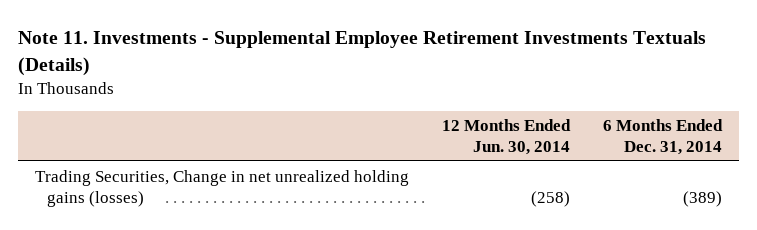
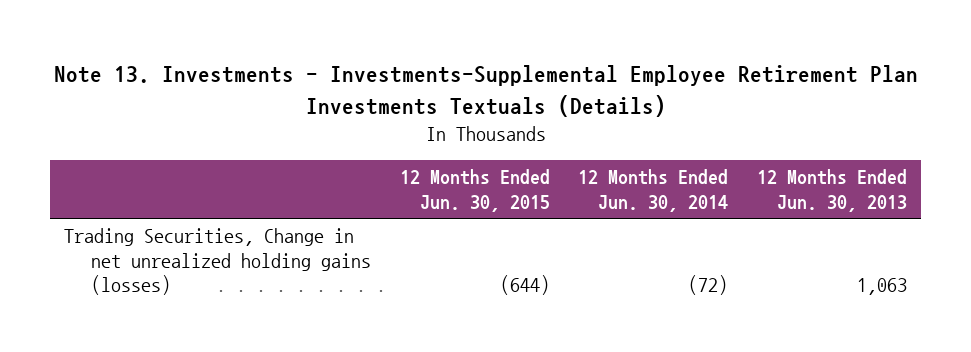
[17,31,706,76] Note 11. Investments - Supplemental Employee Retirement Investments Textuals (Details) -> [53,65,918,117] Note 13. Investments - Investments-Supplemental Employee Retirement Plan Investments Textuals (Details)
[603,118,724,155] 6 Months Ended Dec. 31, 2014 -> none
none -> [399,169,550,213] 12 Months Ended Jun. 30, 2015
none -> [756,169,907,213] 12 Months Ended Jun. 30, 2013
[530,191,570,208] (258) -> [688,275,729,296] (72)

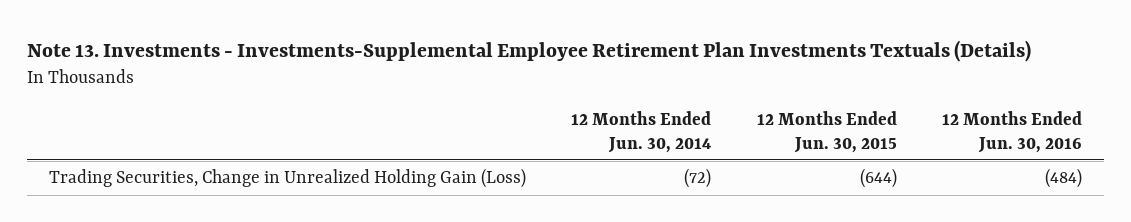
[756,169,907,213] 12 Months Ended Jun. 30, 2013 -> none
none -> [941,110,1082,153] 12 Months Ended Jun. 30, 2016
[64,228,372,296] Trading Securities, Change in net unrealized holding gains (losses) -> [49,168,527,189] Trading Securities, Change in Unrealized Holding Gain (Loss)

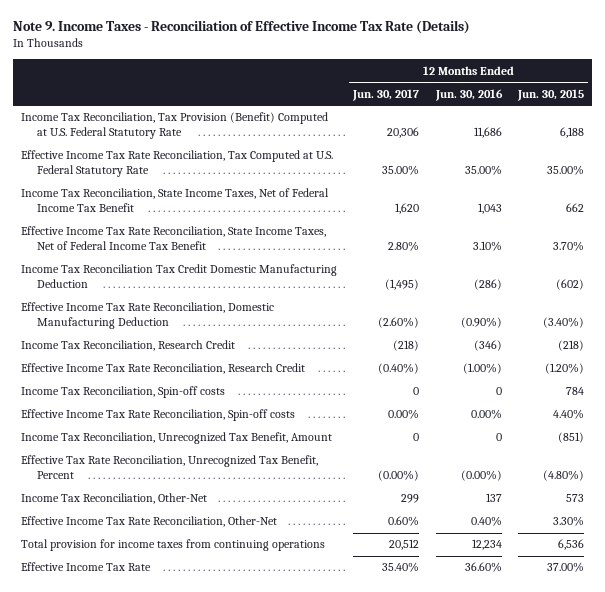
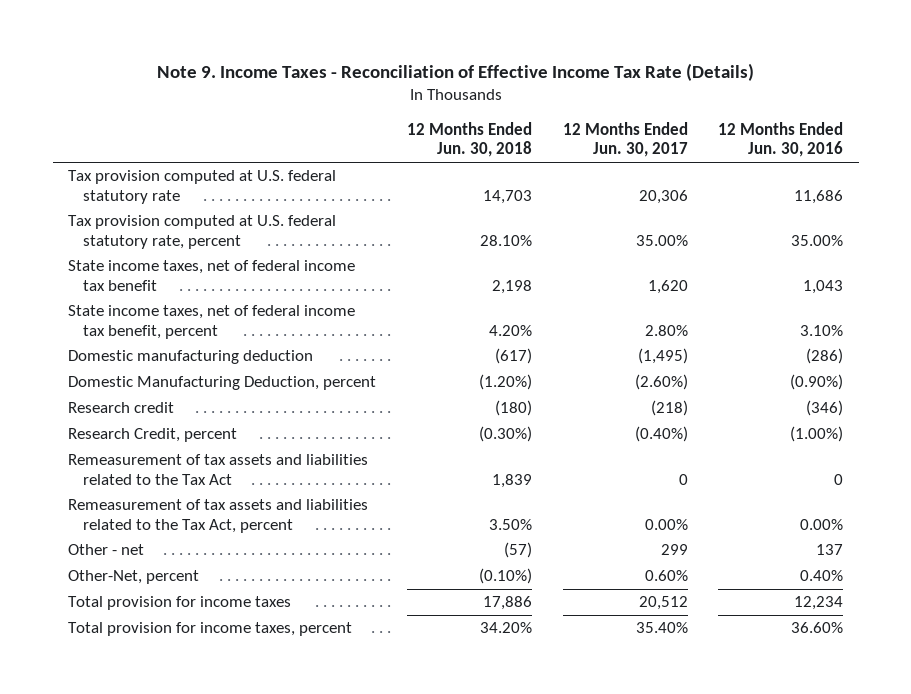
[516,88,584,101] Jun. 30, 2015 -> none
none -> [406,121,532,158] 12 Months Ended Jun. 30, 2018
[20,386,225,399] Income Tax Reconciliation, Spin-off costs -> none
[20,409,295,422] Effective Income Tax Rate Reconciliation, Spin-off costs -> none
[20,432,332,445] Income Tax Reconciliation, Unrecognized Tax Benefit, Amount -> none
[20,455,318,480] Effective Tax Rate Reconciliation, Unrecognized Tax Benefit, Percent -> none
[20,112,328,140] Income Tax Reconciliation, Tax Provision (Benefit) Computed at U.S. Federal Statutory Rate -> [68,170,337,204] Tax provision computed at U.S. federal statutory rate
[20,150,333,178] Effective Income Tax Rate Reconciliation, Tax Computed at U.S. Federal Statutory Rate -> [68,215,337,249] Tax provision computed at U.S. federal statutory rate, percent
[20,188,329,213] Income Tax Reconciliation, State Income Taxes, Net of Federal Income Tax Benefit -> [68,260,356,291] State income taxes, net of federal income tax benefit
[20,226,326,251] Effective Income Tax Rate Reconciliation, State Income Taxes, Net of Federal Income Tax Benefit -> [68,305,356,339] State income taxes, net of federal income tax benefit, percent
[20,264,337,289] Income Tax Reconciliation Tax Credit Domestic Manufacturing Deduction -> [68,350,314,365] Domestic manufacturing deduction
[20,302,274,330] Effective Income Tax Rate Reconciliation, Domestic Manufacturing Deduction -> [68,376,377,391] Domestic Manufacturing Deduction, percent
[20,340,235,352] Income Tax Reconciliation, Research Credit -> [68,402,175,414] Research credit
[20,363,305,375] Effective Income Tax Rate Reconciliation, Research Credit -> [68,428,238,443] Research Credit, percent
none -> [68,454,369,485] Remeasurement of tax assets and liabilities related to the Tax Act
none -> [68,499,369,533] Remeasurement of tax assets and liabilities related to the Tax Act, percent
[20,493,207,505] Income Tax Reconciliation, Other-Net -> [68,544,145,556] Other - net
[20,516,277,528] Effective Income Tax Rate Reconciliation, Other-Net -> [68,570,200,585] Other-Net, percent
[20,539,325,552] Total provision for income taxes from continuing operations -> [68,596,292,611] Total provision for income taxes
[20,562,151,572] Effective Income Tax Rate -> [68,622,353,637] Total provision for income taxes, percent

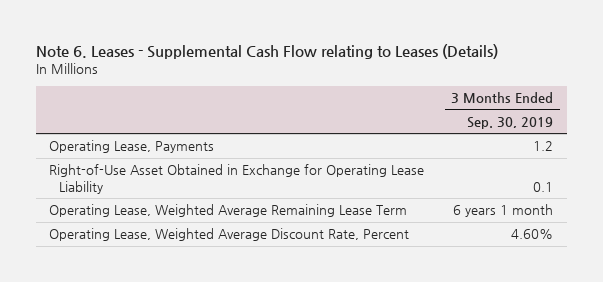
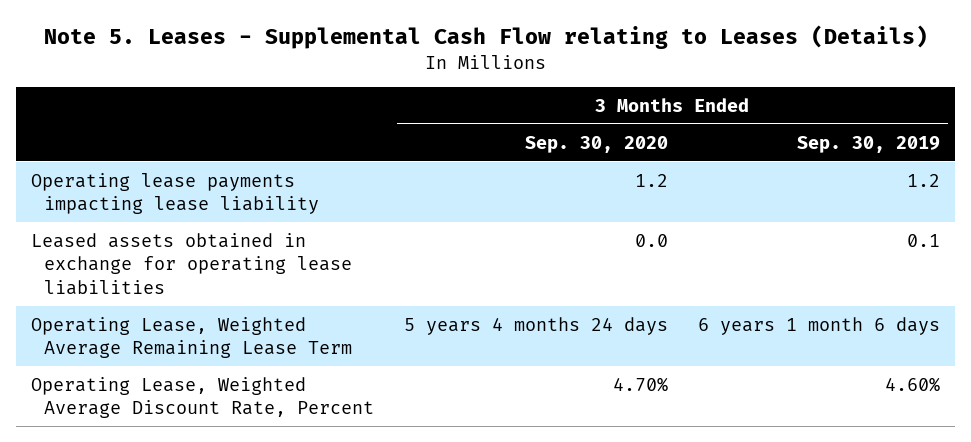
[35,43,498,59] Note 6. Leases - Supplemental Cash Flow relating to Leases (Details) -> [43,25,928,50] Note 5. Leases - Supplemental Cash Flow relating to Leases (Details)
none -> [525,135,669,153] Sep. 30, 2020
[49,140,215,154] Operating Lease, Payments -> [30,172,320,215] Operating lease payments impacting lease liability
[49,164,425,194] Right-of-Use Asset Obtained in Exchange for Operating Lease Liability -> [30,232,353,295] Leased assets obtained in exchange for operating lease liabilities
[453,204,554,218] 6 years 1 month -> [698,316,941,335] 6 years 1 month 6 days

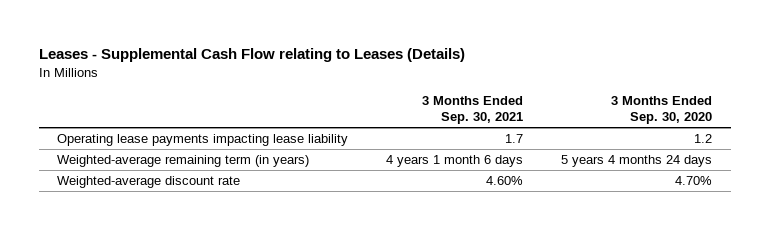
[43,25,928,50] Note 5. Leases - Supplemental Cash Flow relating to Leases (Details) -> [38,48,465,63] Leases - Supplemental Cash Flow relating to Leases (Details)
[797,135,941,153] Sep. 30, 2019 -> none
none -> [422,96,524,125] 3 Months Ended Sep. 30, 2021
[30,232,353,295] Leased assets obtained in exchange for operating lease liabilities -> none
[30,316,353,359] Operating Lease, Weighted Average Remaining Lease Term -> [57,155,310,168] Weighted-average remaining term (in years)
[30,376,375,419] Operating Lease, Weighted Average Discount Rate, Percent -> [57,176,241,189] Weighted-average discount rate

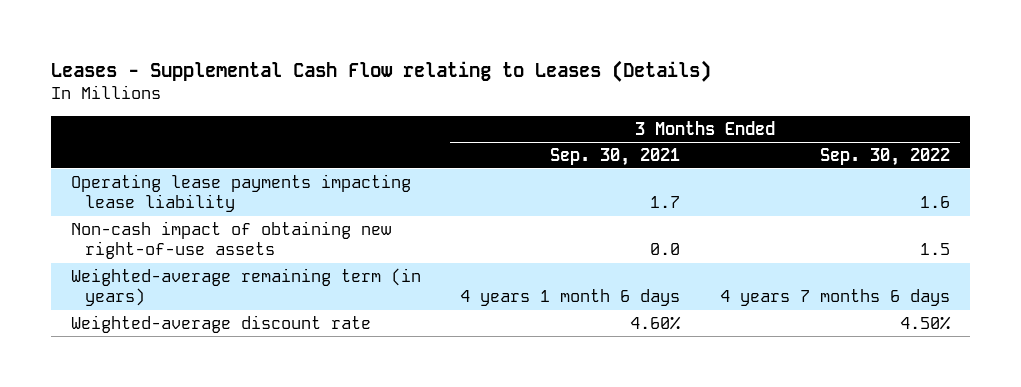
[610,96,712,125] 3 Months Ended Sep. 30, 2020 -> none
none -> [819,147,950,166] Sep. 30, 2022
none -> [70,220,391,260] Non-cash impact of obtaining new right-of-use assets

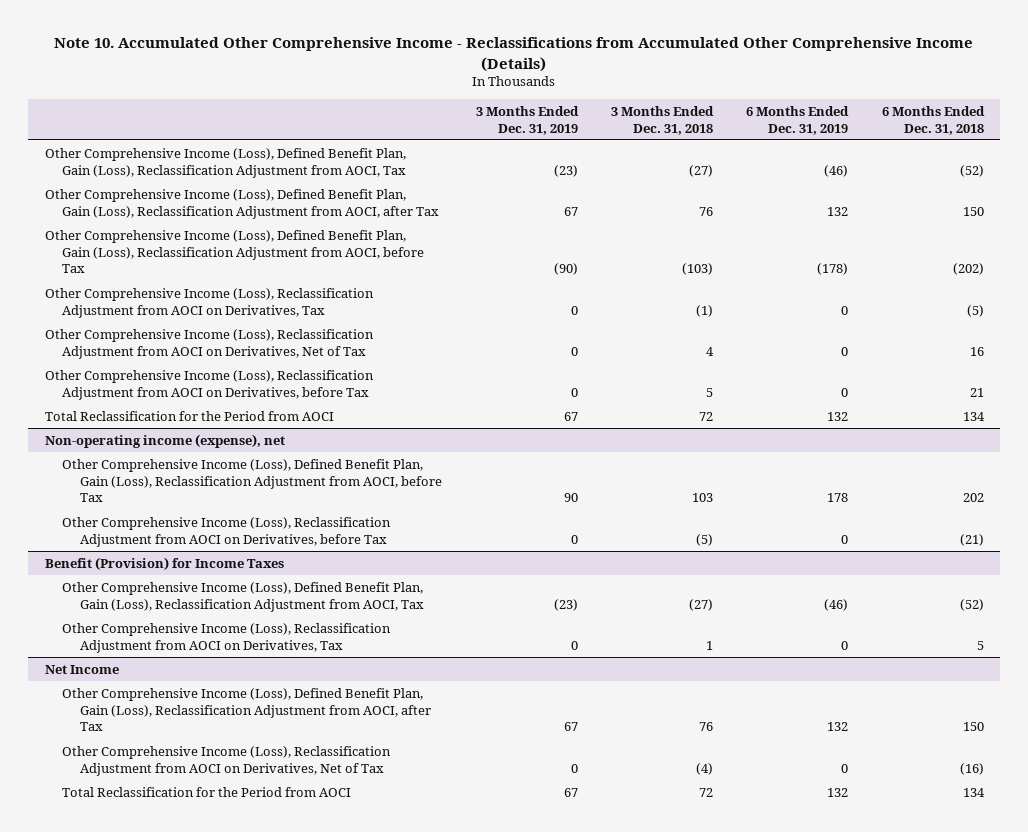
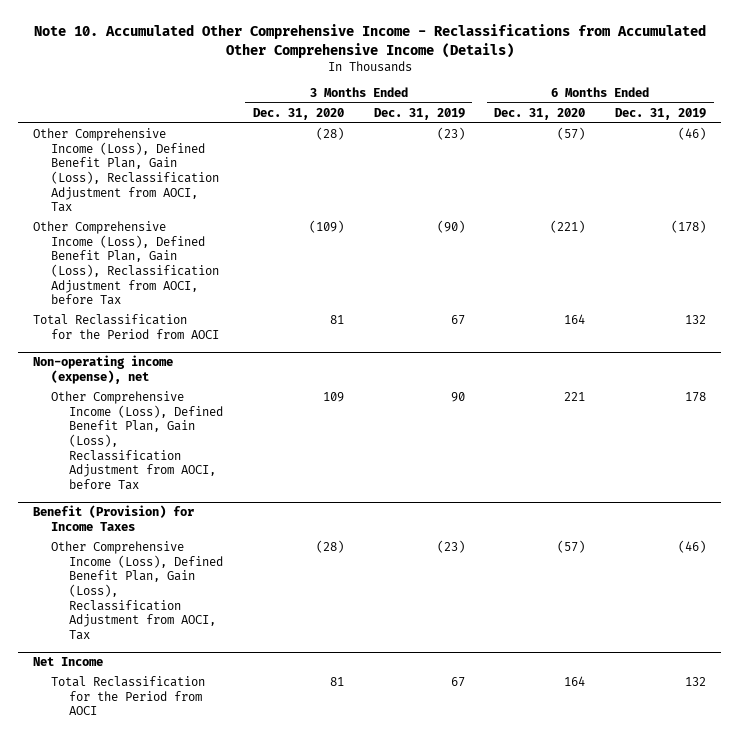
[610,105,714,135] 3 Months Ended Dec. 31, 2018 -> none
[881,105,985,135] 6 Months Ended Dec. 31, 2018 -> none
none -> [252,107,344,120] Dec. 31, 2020
none -> [494,107,586,120] Dec. 31, 2020
[44,188,440,219] Other Comprehensive Income (Loss), Defined Benefit Plan, Gain (Loss), Reclassification Adjustment from AOCI, after Tax -> none
[44,287,374,318] Other Comprehensive Income (Loss), Reclassification Adjustment from AOCI on Derivatives, Tax -> none
[44,328,374,359] Other Comprehensive Income (Loss), Reclassification Adjustment from AOCI on Derivatives, Net of Tax -> none
[44,369,374,400] Other Comprehensive Income (Loss), Reclassification Adjustment from AOCI on Derivatives, before Tax -> none
[62,516,392,547] Other Comprehensive Income (Loss), Reclassification Adjustment from AOCI on Derivatives, before Tax -> none
[62,622,392,653] Other Comprehensive Income (Loss), Reclassification Adjustment from AOCI on Derivatives, Tax -> none
[62,687,432,732] Other Comprehensive Income (Loss), Defined Benefit Plan, Gain (Loss), Reclassification Adjustment from AOCI, after Tax -> none
[62,745,392,776] Other Comprehensive Income (Loss), Reclassification Adjustment from AOCI on Derivatives, Net of Tax -> none

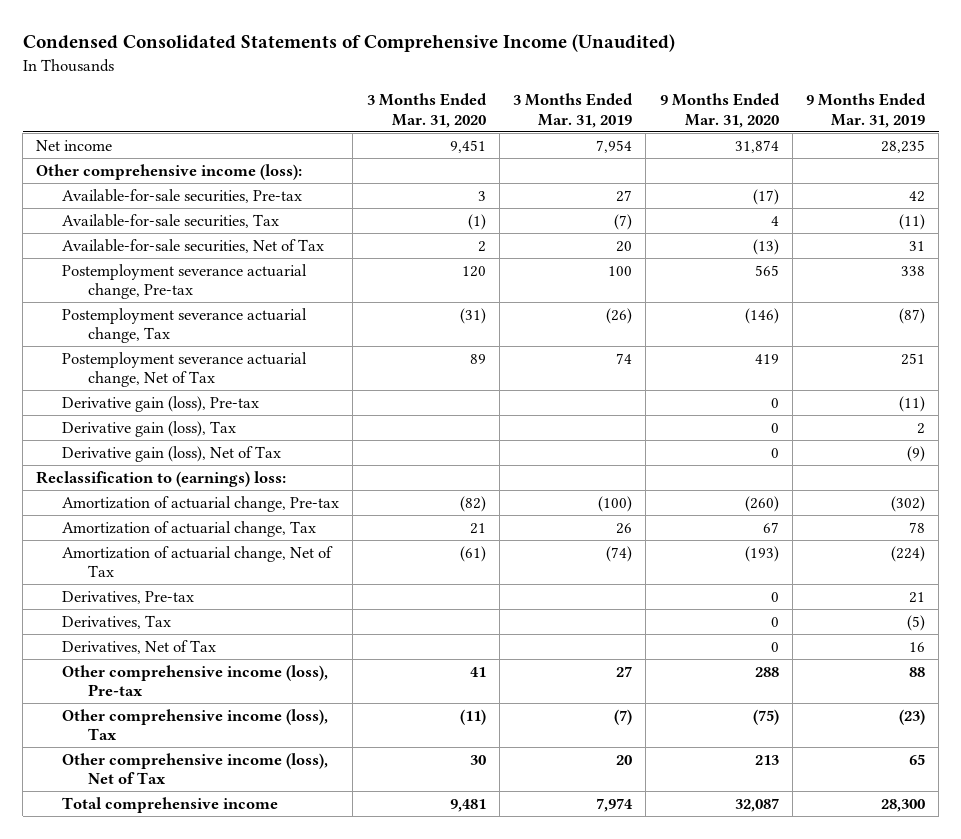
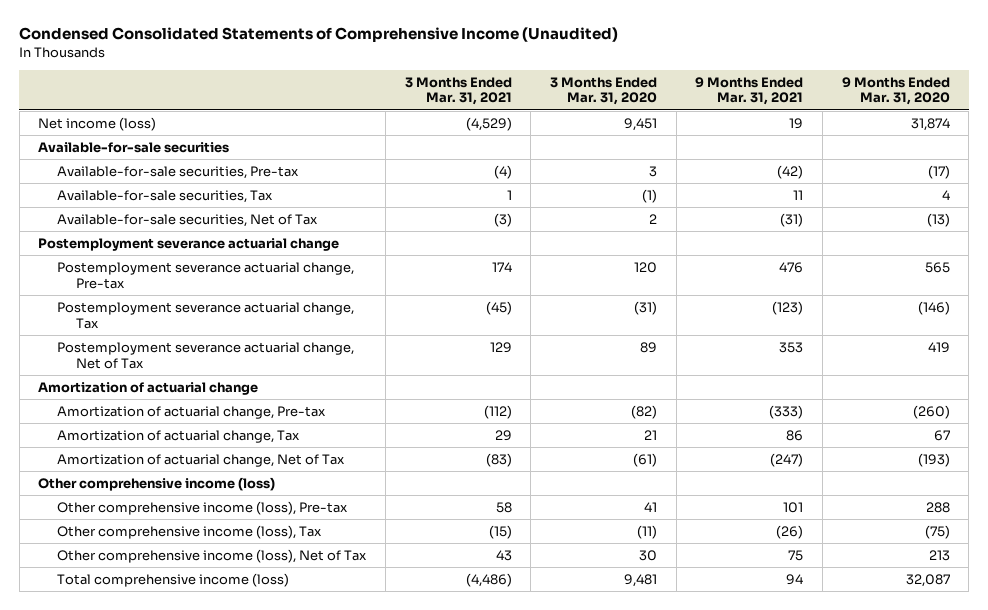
[513,93,634,128] 3 Months Ended Mar. 31, 2019 -> none
[806,93,927,128] 9 Months Ended Mar. 31, 2019 -> none
none -> [404,76,512,106] 3 Months Ended Mar. 31, 2021
none -> [695,76,804,106] 9 Months Ended Mar. 31, 2021
[36,163,303,180] Other comprehensive income (loss): -> none
[36,139,113,151] Net income -> [38,116,157,131] Net income (loss)
none -> [38,141,230,153] Available-for-sale securities
none -> [38,237,340,251] Postemployment severance actuarial change
[62,395,260,412] Derivative gain (loss), Pre-tax -> none
[62,420,237,437] Derivative gain (loss), Tax -> none
[62,445,282,462] Derivative gain (loss), Net of Tax -> none
[36,470,287,487] Reclassification to (earnings) loss: -> [38,381,259,395] Amortization of actuarial change
[62,590,195,604] Derivatives, Pre-tax -> none
[62,614,172,629] Derivatives, Tax -> none
[62,639,217,654] Derivatives, Net of Tax -> none
none -> [38,476,276,491] Other comprehensive income (loss)
[62,796,279,813] Total comprehensive income -> [57,572,290,587] Total comprehensive income (loss)

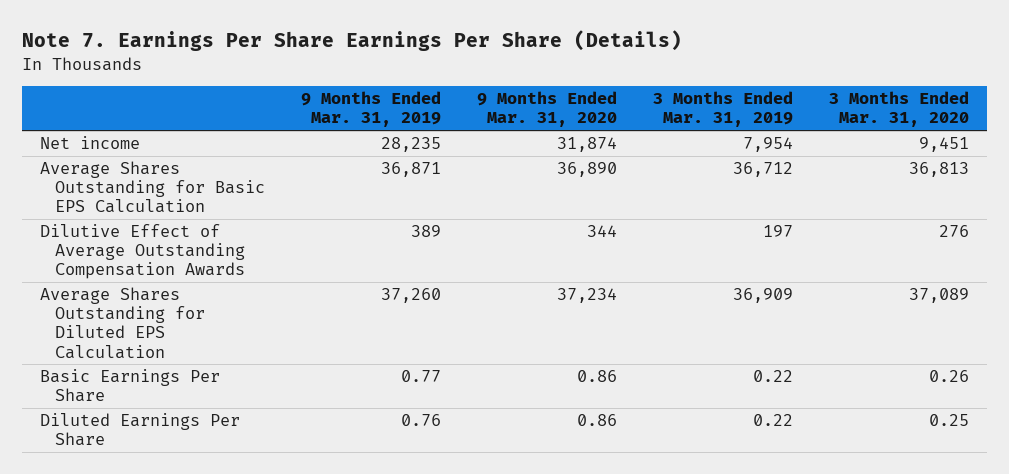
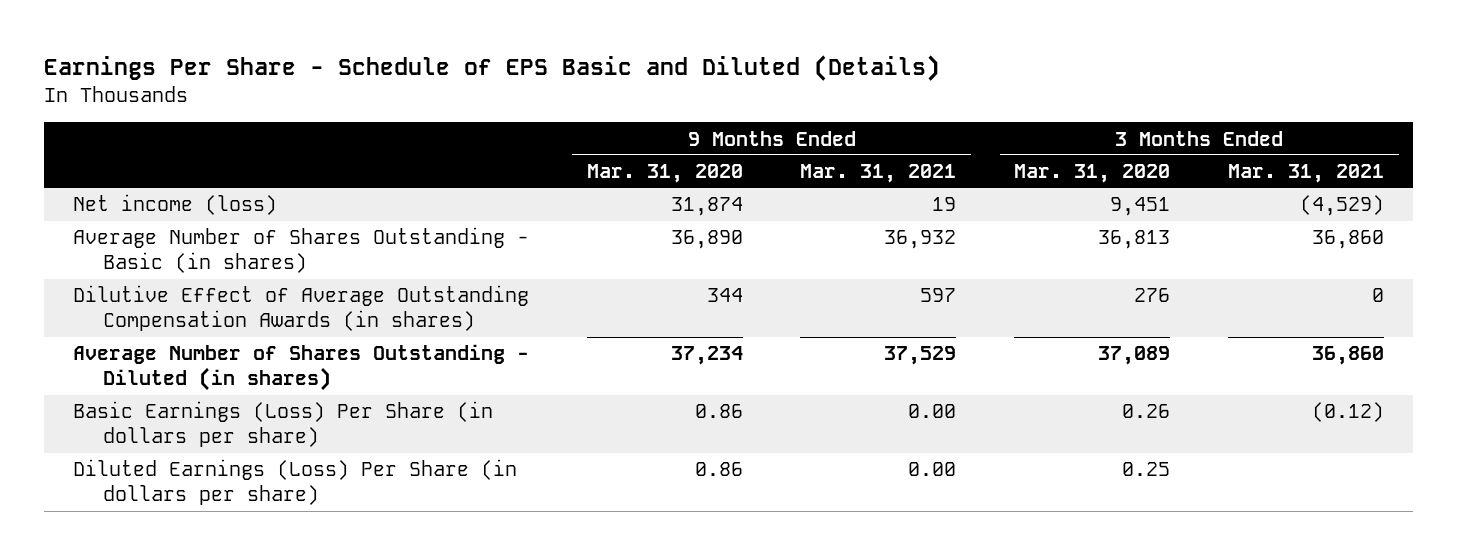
[21,30,682,52] Note 7. Earnings Per Share Earnings Per Share (Details) -> [43,54,940,81] Earnings Per Share - Schedule of EPS Basic and Diluted (Details)
[300,91,441,128] 9 Months Ended Mar. 31, 2019 -> none
[652,91,793,128] 3 Months Ended Mar. 31, 2019 -> none
none -> [800,164,957,184] Mar. 31, 2021
none -> [1228,164,1385,184] Mar. 31, 2021
[39,136,140,150] Net income -> [72,194,277,216] Net income (loss)
[39,161,265,214] Average Shares Outstanding for Basic EPS Calculation -> [72,227,529,274] Average Number of Shares Outstanding - Basic (in shares)
[39,224,245,280] Dilutive Effect of Average Outstanding Compensation Awards -> [72,285,529,332] Dilutive Effect of Average Outstanding Compensation Awards (in shares)
[39,287,205,359] Average Shares Outstanding for Diluted EPS Calculation -> [72,344,529,392] Average Number of Shares Outstanding - Diluted (in shares)
[39,369,220,403] Basic Earnings Per Share -> [72,401,493,448] Basic Earnings (Loss) Per Share (in dollars per share)
[39,413,240,447] Diluted Earnings Per Share -> [72,459,517,506] Diluted Earnings (Loss) Per Share (in dollars per share)

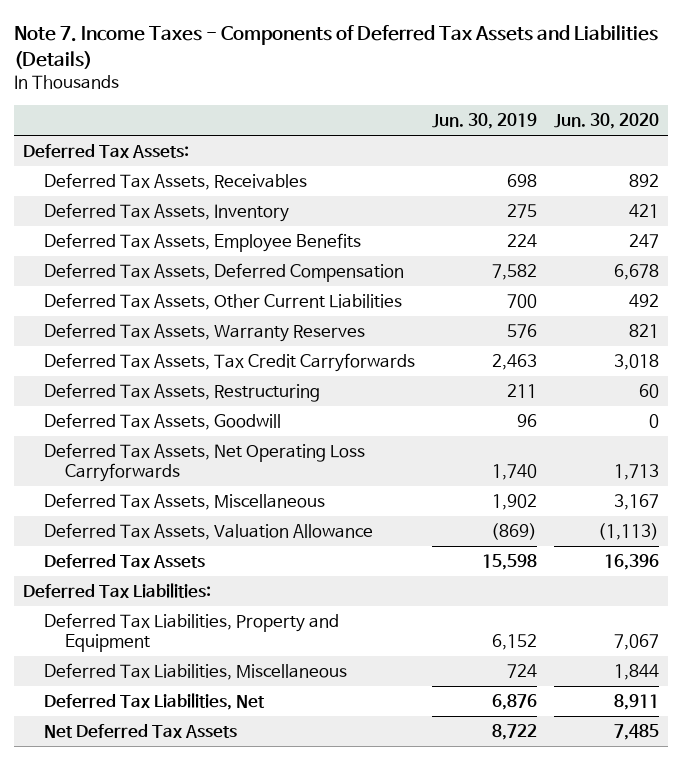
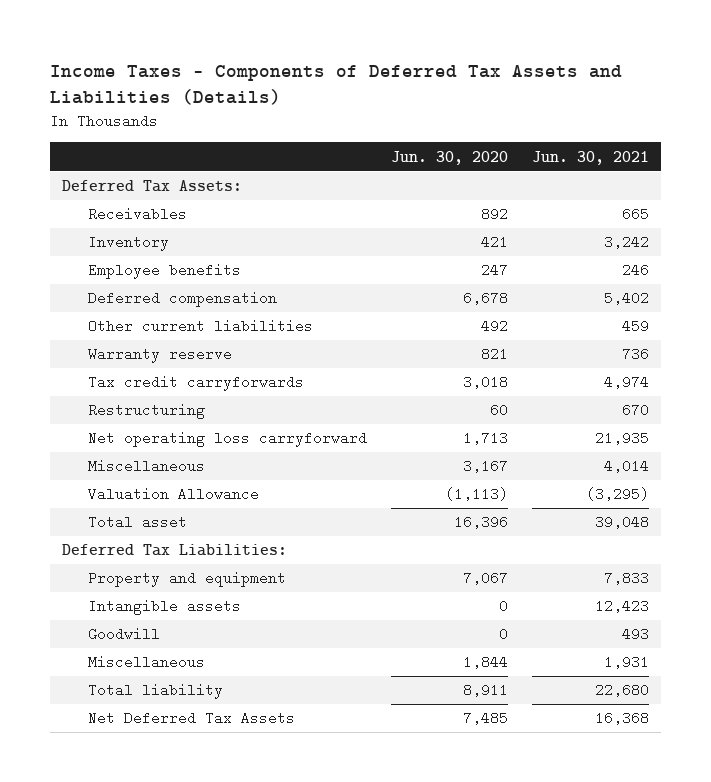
[13,24,658,69] Note 7. Income Taxes - Components of Deferred Tax Assets and Liabilities (Details) -> [50,64,623,105] Income Taxes - Components of Deferred Tax Assets and Liabilities (Details)
[431,113,537,130] Jun. 30, 2019 -> none
none -> [531,150,649,165] Jun. 30, 2021
[43,413,281,431] Deferred Tax Assets, Goodwill -> none
[43,173,307,191] Deferred Tax Assets, Receivables -> [87,207,187,222] Receivables
[43,203,289,223] Deferred Tax Assets, Inventory -> [87,235,169,252] Inventory
[43,233,361,253] Deferred Tax Assets, Employee Benefits -> [87,263,241,280] Employee benefits
[43,263,404,283] Deferred Tax Assets, Deferred Compensation -> [87,291,277,308] Deferred compensation
[43,293,402,311] Deferred Tax Assets, Other Current Liabilities -> [87,319,313,334] Other current liabilities
[43,323,365,343] Deferred Tax Assets, Warranty Reserves -> [87,347,232,364] Warranty reserve
[43,353,415,373] Deferred Tax Assets, Tax Credit Carryforwards -> [87,375,304,392] Tax credit carryforwards
[43,383,320,403] Deferred Tax Assets, Restructuring -> [87,403,205,420] Restructuring
[43,443,365,483] Deferred Tax Assets, Net Operating Loss Carryforwards -> [87,431,367,448] Net operating loss carryforward
[43,493,325,511] Deferred Tax Assets, Miscellaneous -> [87,459,205,474] Miscellaneous
[43,523,373,541] Deferred Tax Assets, Valuation Allowance -> [87,487,259,502] Valuation Allowance
[43,554,205,569] Deferred Tax Assets -> [87,515,187,530] Total asset
[43,613,339,653] Deferred Tax Liabilities, Property and Equipment -> [87,571,286,588] Property and equipment
none -> [87,599,241,616] Intangible assets
none -> [87,627,160,642] Goodwill
[43,663,347,681] Deferred Tax Liabilities, Miscellaneous -> [87,655,205,670] Miscellaneous
[43,693,265,711] Deferred Tax Liabilities, Net -> [87,683,223,700] Total liability

